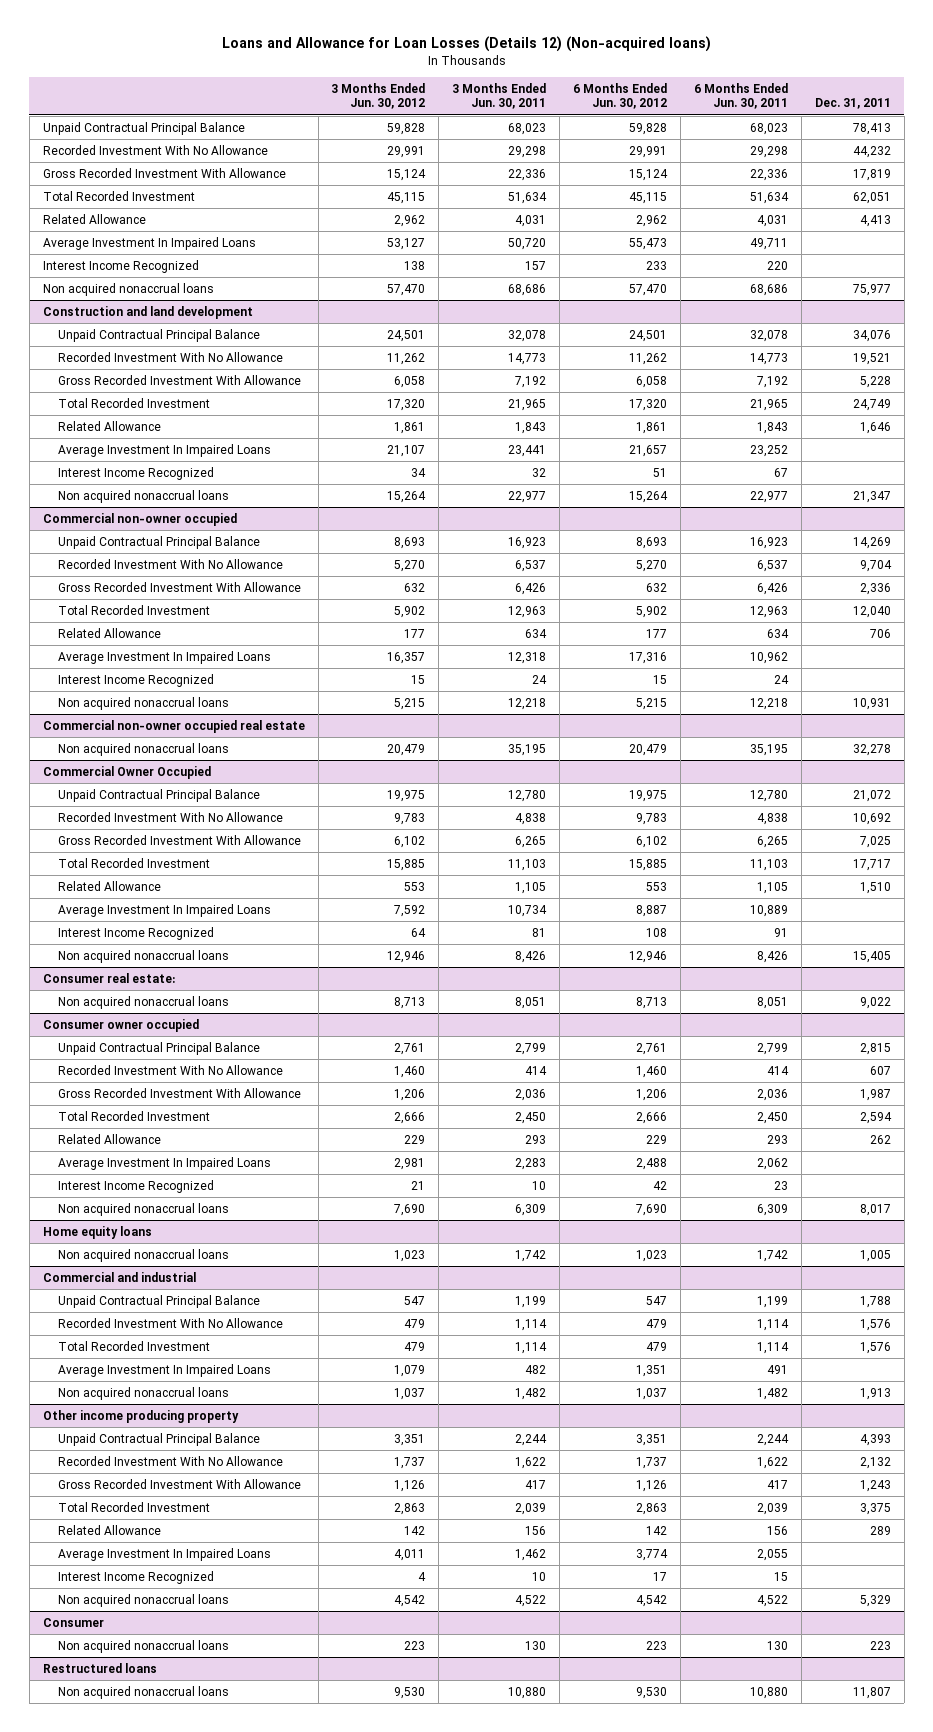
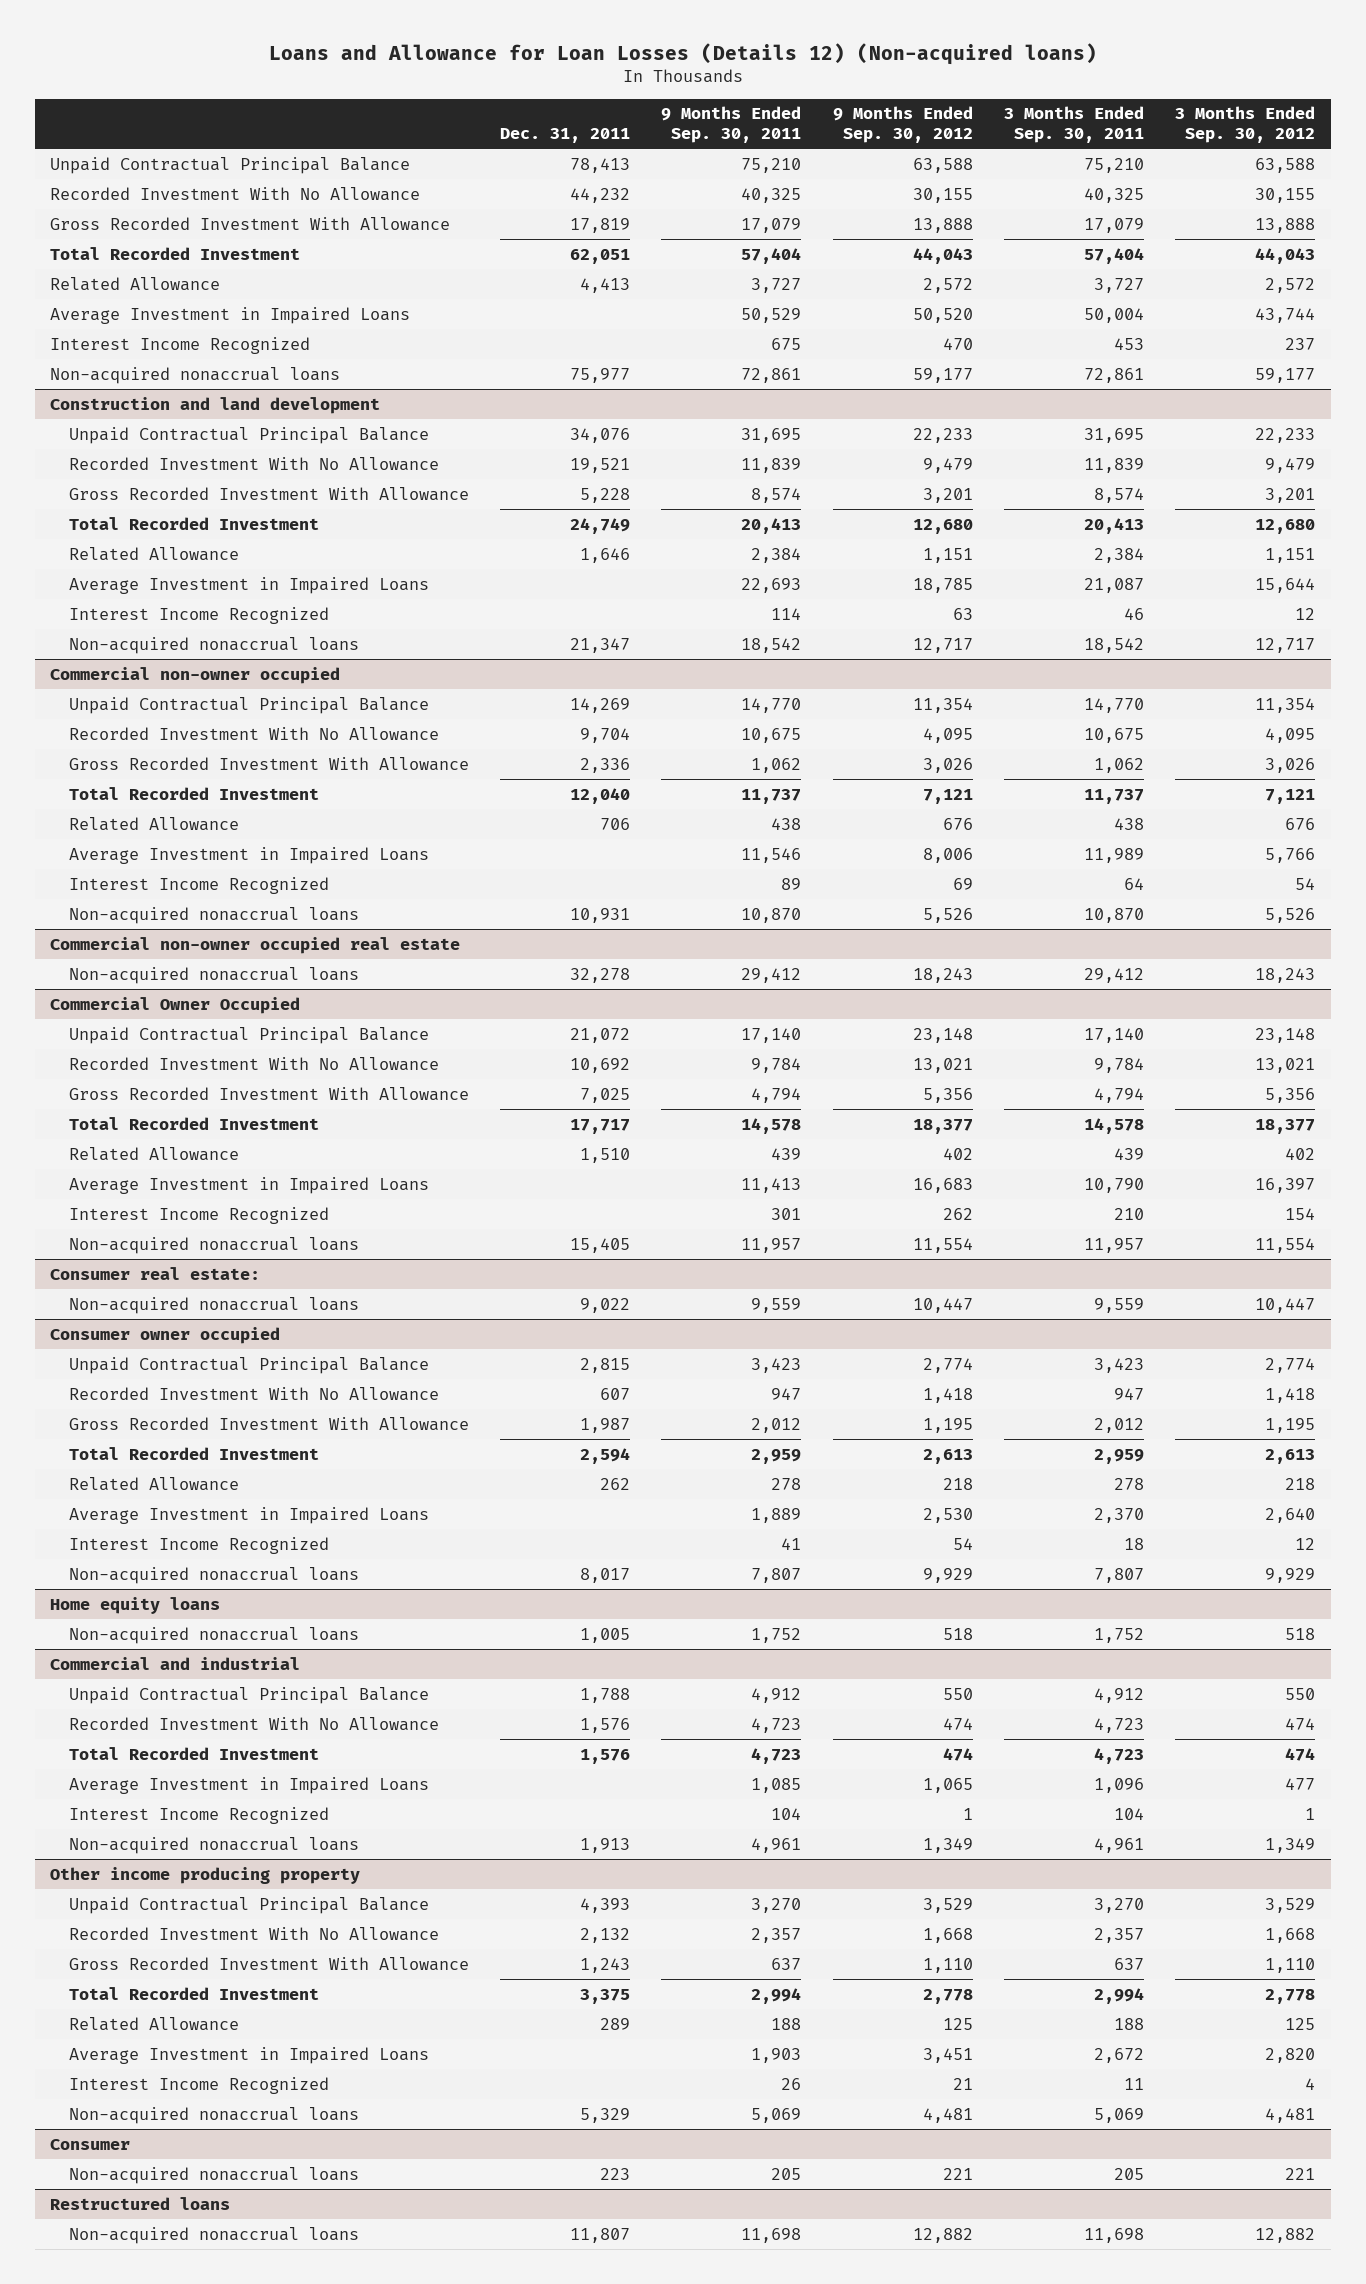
[331,82,426,110] 3 Months Ended Jun. 30, 2012 -> none
[452,82,547,110] 3 Months Ended Jun. 30, 2011 -> none
[573,82,668,110] 6 Months Ended Jun. 30, 2012 -> none
[693,82,788,110] 6 Months Ended Jun. 30, 2011 -> none
none -> [661,106,802,144] 9 Months Ended Sep. 30, 2011
none -> [832,106,973,144] 9 Months Ended Sep. 30, 2012
none -> [1004,106,1145,144] 3 Months Ended Sep. 30, 2011
none -> [1175,106,1316,144] 3 Months Ended Sep. 30, 2012
[42,236,256,250] Average Investment In Impaired Loans -> [50,306,411,324] Average Investment in Impaired Loans
[42,282,214,296] Non acquired nonaccrual loans -> [50,366,341,384] Non-acquired nonaccrual loans
[58,443,272,457] Average Investment In Impaired Loans -> [68,576,429,594] Average Investment in Impaired Loans
[58,489,230,503] Non acquired nonaccrual loans -> [68,636,359,654] Non-acquired nonaccrual loans
[58,650,272,664] Average Investment In Impaired Loans -> [68,846,429,864] Average Investment in Impaired Loans
[58,696,230,710] Non acquired nonaccrual loans -> [68,906,359,924] Non-acquired nonaccrual loans
[58,742,230,756] Non acquired nonaccrual loans -> [68,966,359,984] Non-acquired nonaccrual loans
[58,903,272,917] Average Investment In Impaired Loans -> [68,1176,429,1194] Average Investment in Impaired Loans
[58,949,230,963] Non acquired nonaccrual loans -> [68,1236,359,1254] Non-acquired nonaccrual loans
[58,995,230,1009] Non acquired nonaccrual loans -> [68,1296,359,1314] Non-acquired nonaccrual loans
[58,1156,272,1170] Average Investment In Impaired Loans -> [68,1506,429,1524] Average Investment in Impaired Loans
[58,1202,230,1216] Non acquired nonaccrual loans -> [68,1566,359,1584] Non-acquired nonaccrual loans
[58,1248,230,1262] Non acquired nonaccrual loans -> [68,1626,359,1644] Non-acquired nonaccrual loans
[58,1363,272,1377] Average Investment In Impaired Loans -> [68,1776,429,1794] Average Investment in Impaired Loans
none -> [68,1806,329,1824] Interest Income Recognized
[58,1386,230,1400] Non acquired nonaccrual loans -> [68,1836,359,1854] Non-acquired nonaccrual loans
[58,1547,272,1561] Average Investment In Impaired Loans -> [68,2046,429,2064] Average Investment in Impaired Loans
[58,1593,230,1607] Non acquired nonaccrual loans -> [68,2106,359,2124] Non-acquired nonaccrual loans
[58,1639,230,1653] Non acquired nonaccrual loans -> [68,2166,359,2184] Non-acquired nonaccrual loans
[58,1685,230,1699] Non acquired nonaccrual loans -> [68,2226,359,2244] Non-acquired nonaccrual loans

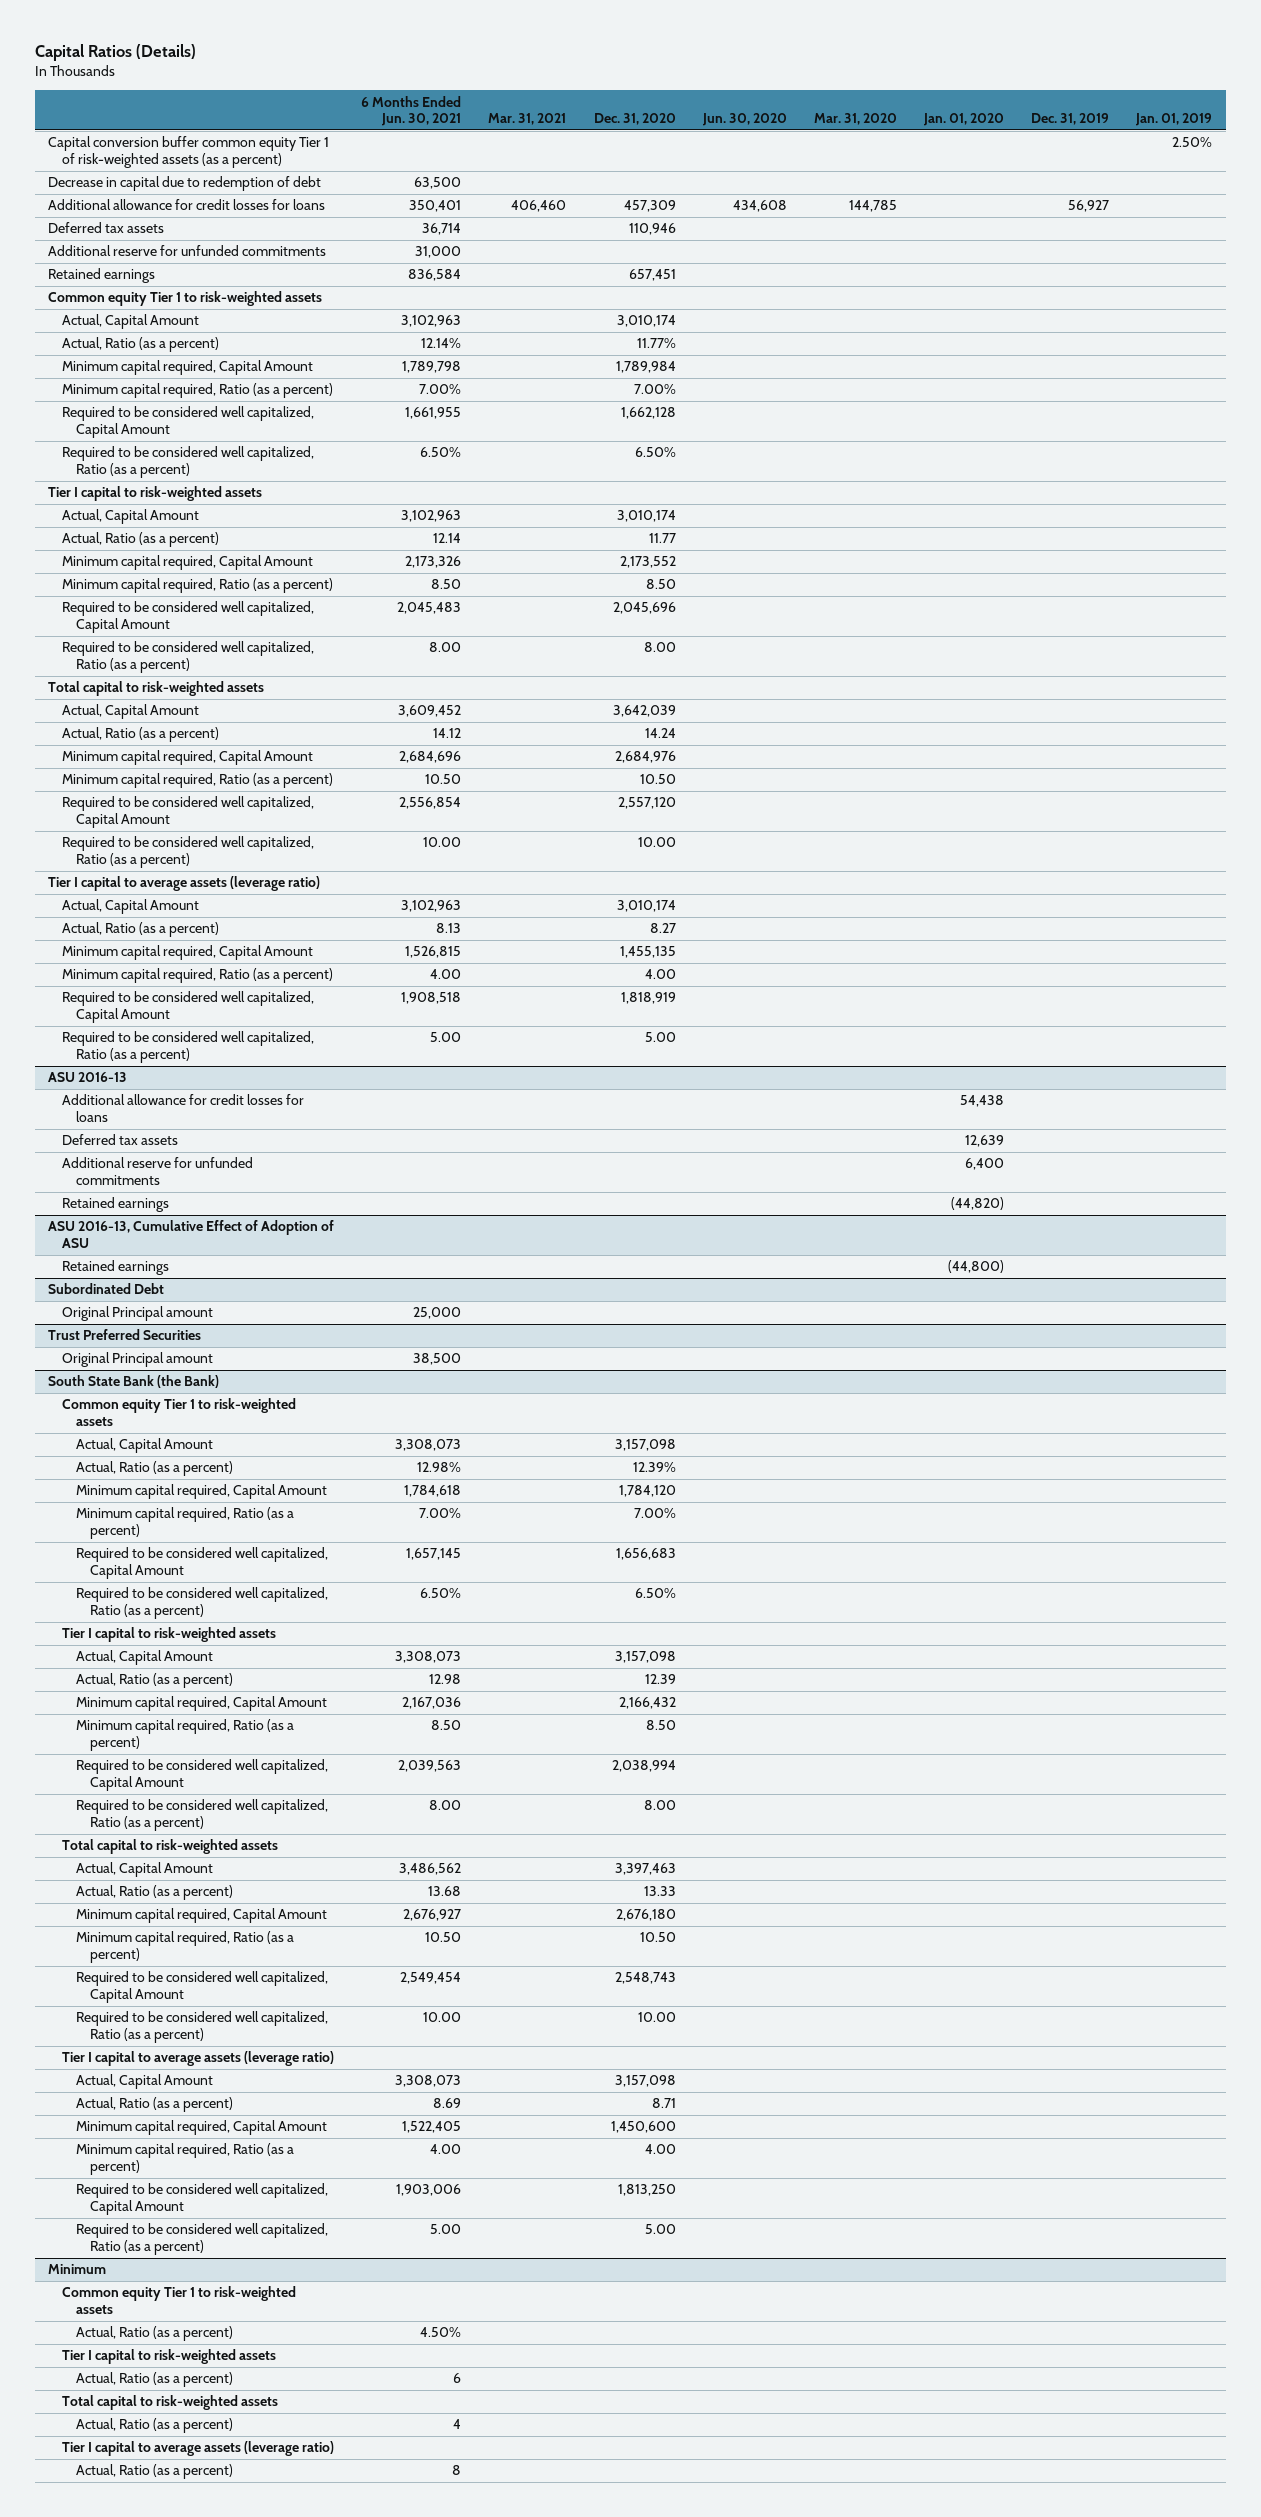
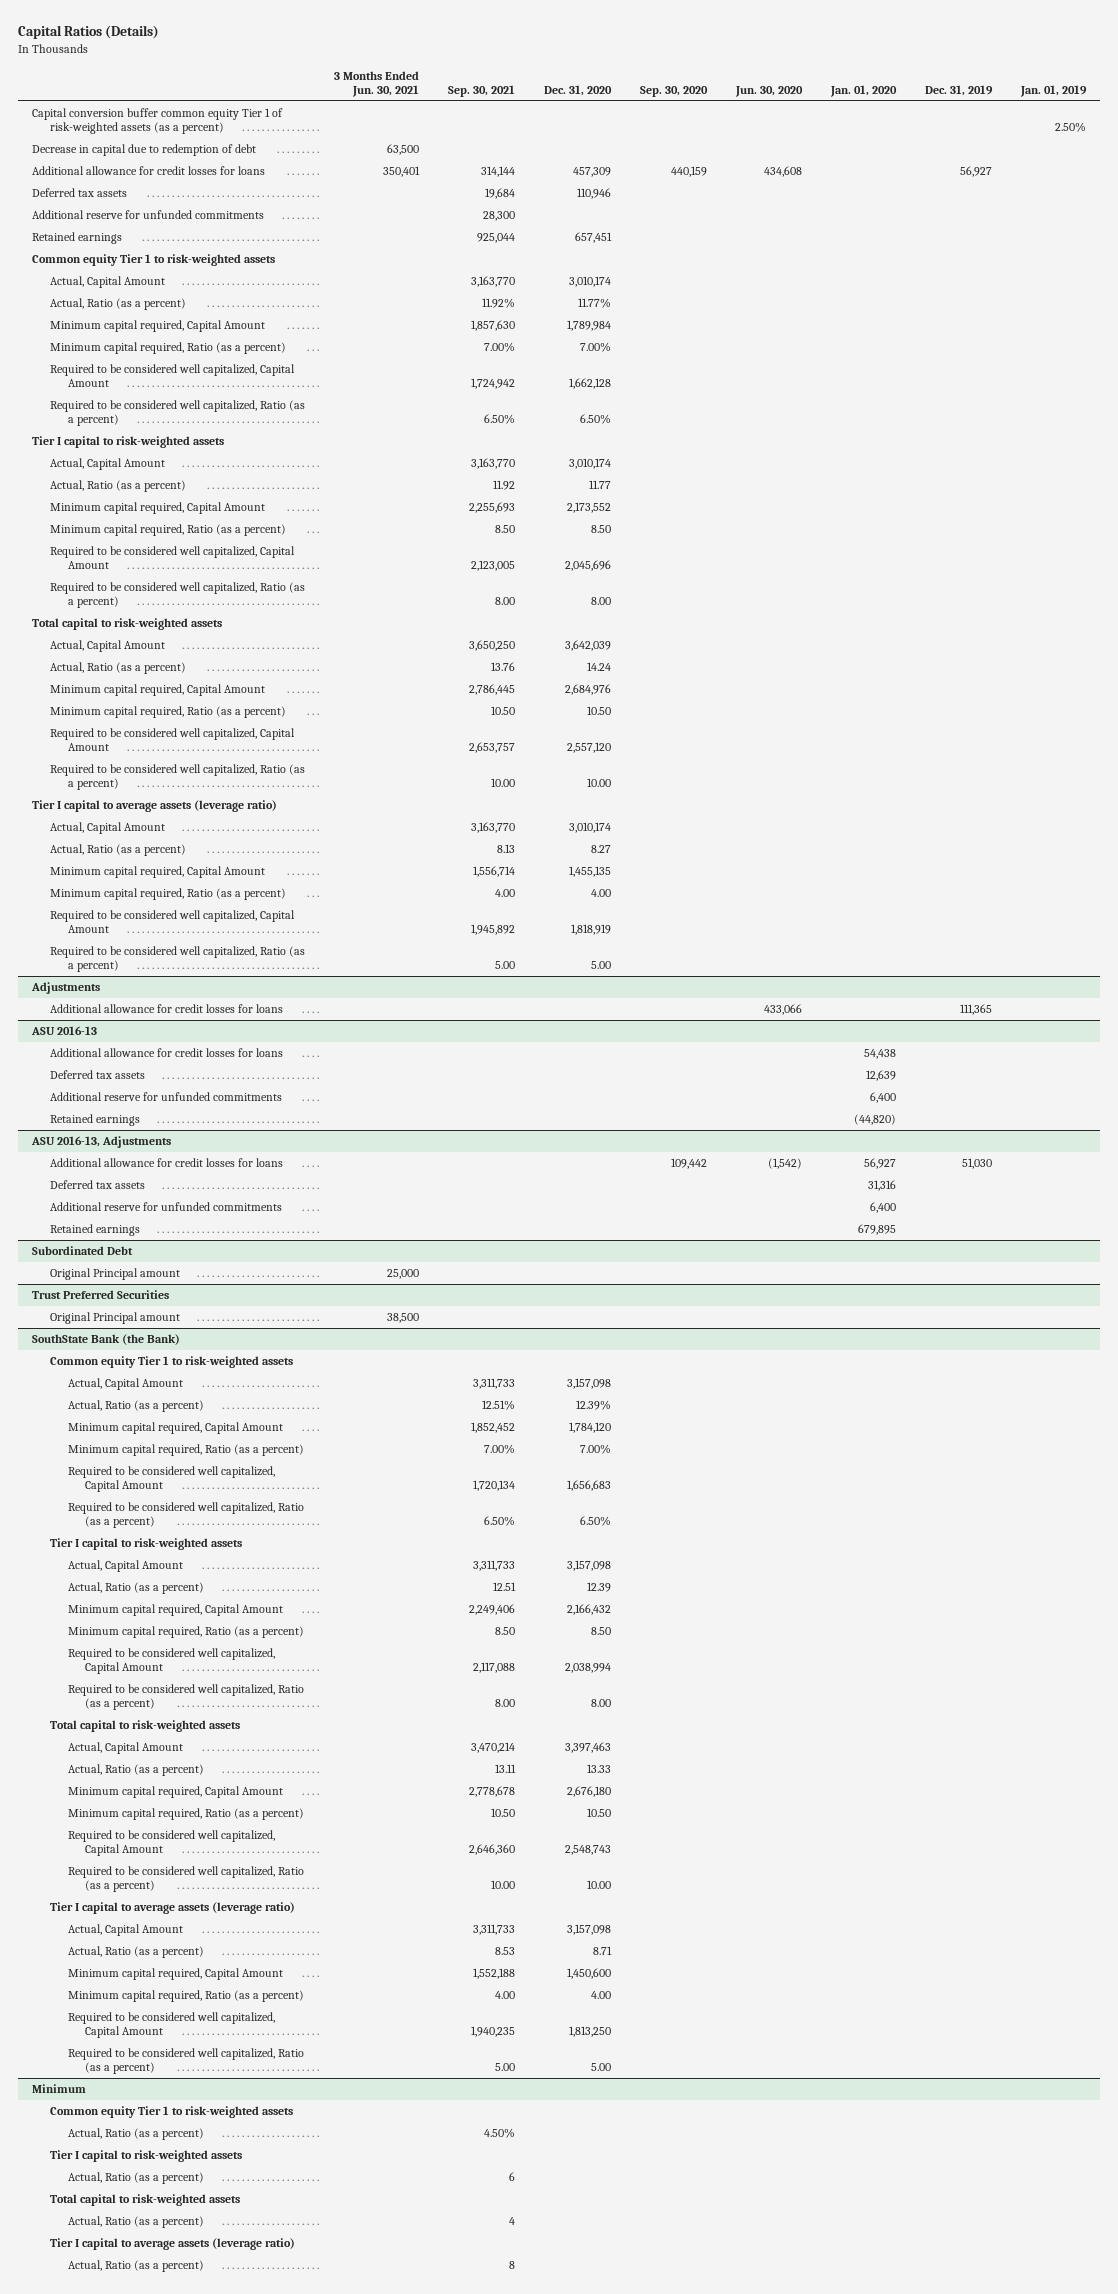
[361,95,462,127] 6 Months Ended Jun. 30, 2021 -> none
[488,113,567,126] Mar. 31, 2021 -> none
[813,113,897,126] Mar. 31, 2020 -> none
none -> [333,70,419,97] 3 Months Ended Jun. 30, 2021
none -> [447,84,515,97] Sep. 30, 2021
none -> [639,85,708,97] Sep. 30, 2020
none -> [31,982,101,995] Adjustments
none -> [49,1004,283,1014] Additional allowance for credit losses for loans
[48,1220,335,1249] ASU 2016-13, Cumulative Effect of Adoption of ASU -> none
none -> [31,1136,172,1149] ASU 2016-13, Adjustments
none -> [49,1158,283,1168] Additional allowance for credit losses for loans
none -> [49,1180,145,1190] Deferred tax assets
none -> [49,1202,282,1212] Additional reserve for unfunded commitments
[948,1260,1005,1274] (44,800) -> [857,1224,896,1236] 679,895
[48,1375,220,1389] South State Bank (the Bank) -> [32,1334,181,1346] SouthState Bank (the Bank)

